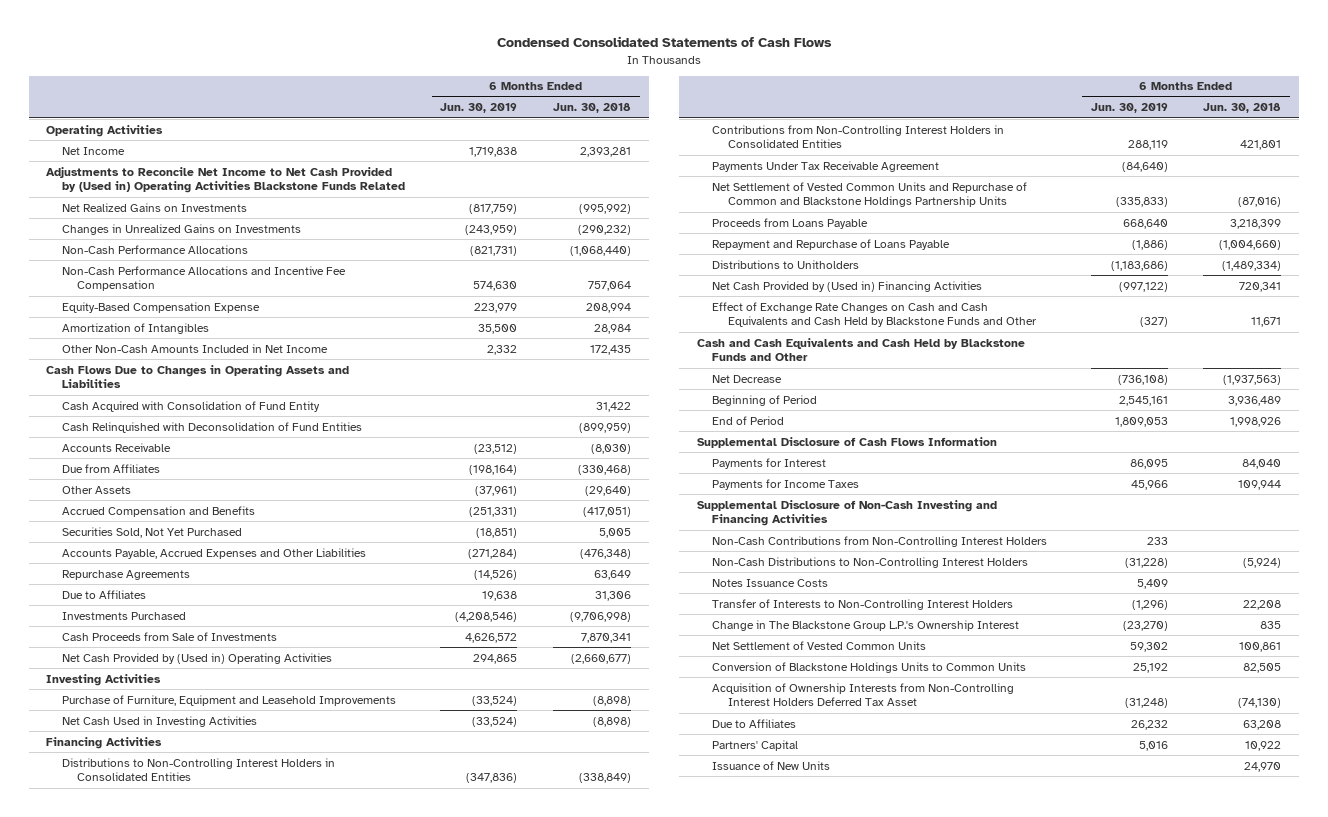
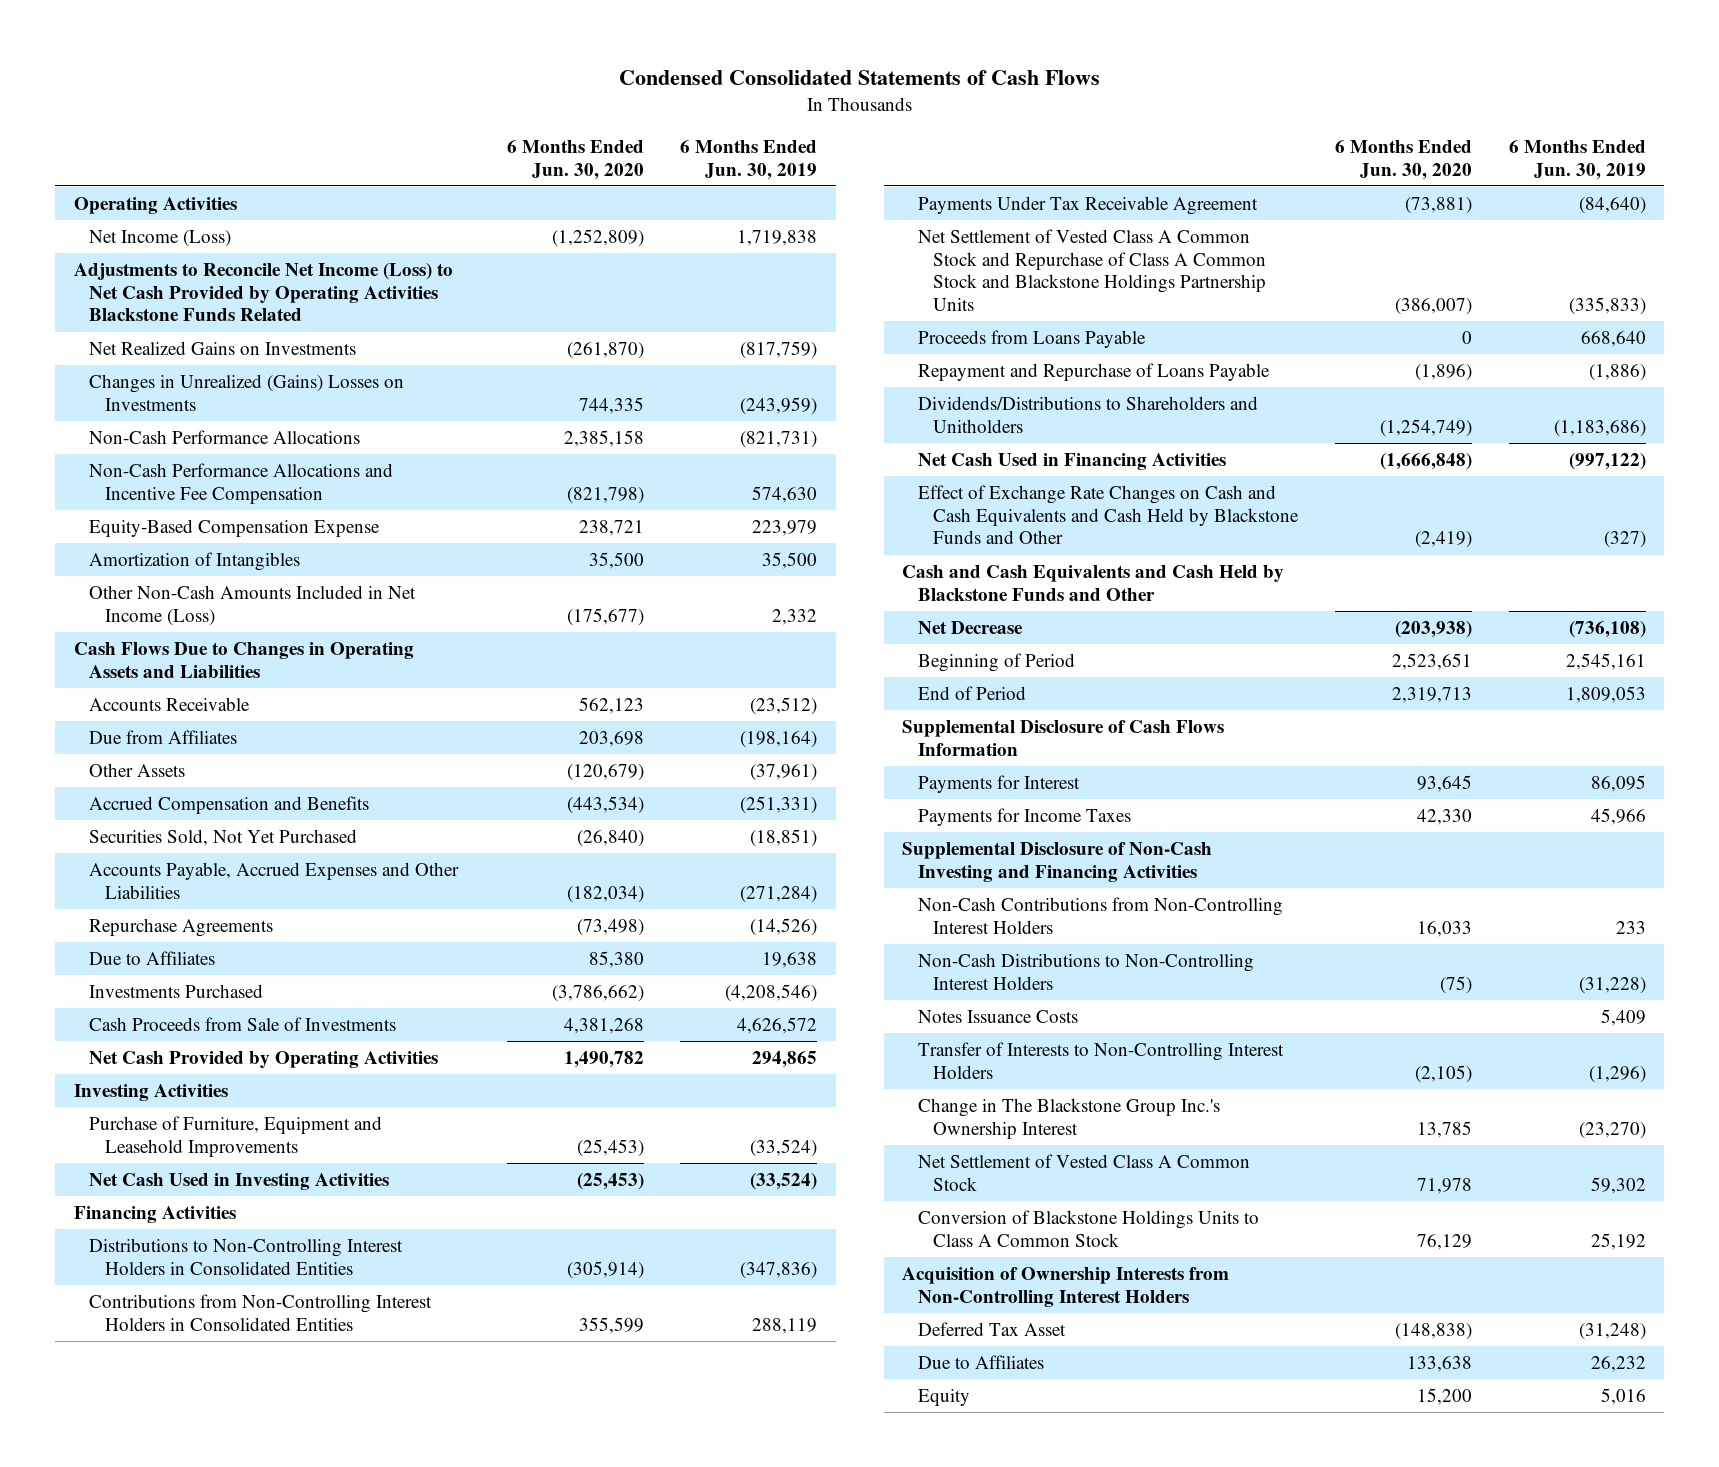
[553,103,632,114] Jun. 30, 2018 -> none
none -> [506,139,644,180] 6 Months Ended Jun. 30, 2020
[61,146,125,155] Net Income -> [89,229,232,247] Net Income (Loss)
[46,166,405,194] Adjustments to Reconcile Net Income to Net Cash Provided by (Used in) Operating Activities Blackstone Funds Related -> [73,262,453,322] Adjustments to Reconcile Net Income (Loss) to Net Cash Provided by Operating Activities Blackstone Funds Related
[61,223,301,235] Changes in Unrealized Gains on Investments -> [89,373,405,411] Changes in Unrealized (Gains) Losses on Investments
[61,343,328,353] Other Non-Cash Amounts Included in Net Income -> [89,584,417,626] Other Non-Cash Amounts Included in Net Income (Loss)
[61,400,320,412] Cash Acquired with Consolidation of Fund Entity -> none
[61,421,362,433] Cash Relinquished with Deconsolidation of Fund Entities -> none
[61,652,332,664] Net Cash Provided by (Used in) Operating Activities -> [89,1050,439,1068] Net Cash Provided by Operating Activities
[712,181,1028,208] Net Settlement of Vested Common Units and Repurchase of Common and Blackstone Holdings Partnership Units -> [917,228,1267,311] Net Settlement of Vested Class A Common Stock and Repurchase of Class A Common Stock and Blackstone Holdings Partnership Units
[712,259,860,269] Distributions to Unitholders -> [917,395,1258,433] Dividends/Distributions to Shareholders and Unitholders
[712,280,983,292] Net Cash Provided by (Used in) Financing Activities -> [917,452,1226,470] Net Cash Used in Financing Activities
[712,619,1020,631] Change in The Blackstone Group L.P.'s Ownership Interest -> [917,1097,1220,1139] Change in The Blackstone Group Inc.'s Ownership Interest
[712,640,927,650] Net Settlement of Vested Common Units -> [917,1153,1250,1191] Net Settlement of Vested Class A Common Stock
[712,661,1027,673] Conversion of Blackstone Holdings Units to Common Units -> [917,1209,1259,1247] Conversion of Blackstone Holdings Units to Class A Common Stock
none -> [901,1266,1229,1307] Acquisition of Ownership Interests from Non-Controlling Interest Holders
[712,682,1015,707] Acquisition of Ownership Interests from Non-Controlling Interest Holders Deferred Tax Asset -> [917,1321,1066,1336] Deferred Tax Asset
[712,760,831,770] Issuance of New Units -> none
[712,739,799,751] Partners' Capital -> [917,1388,970,1406] Equity

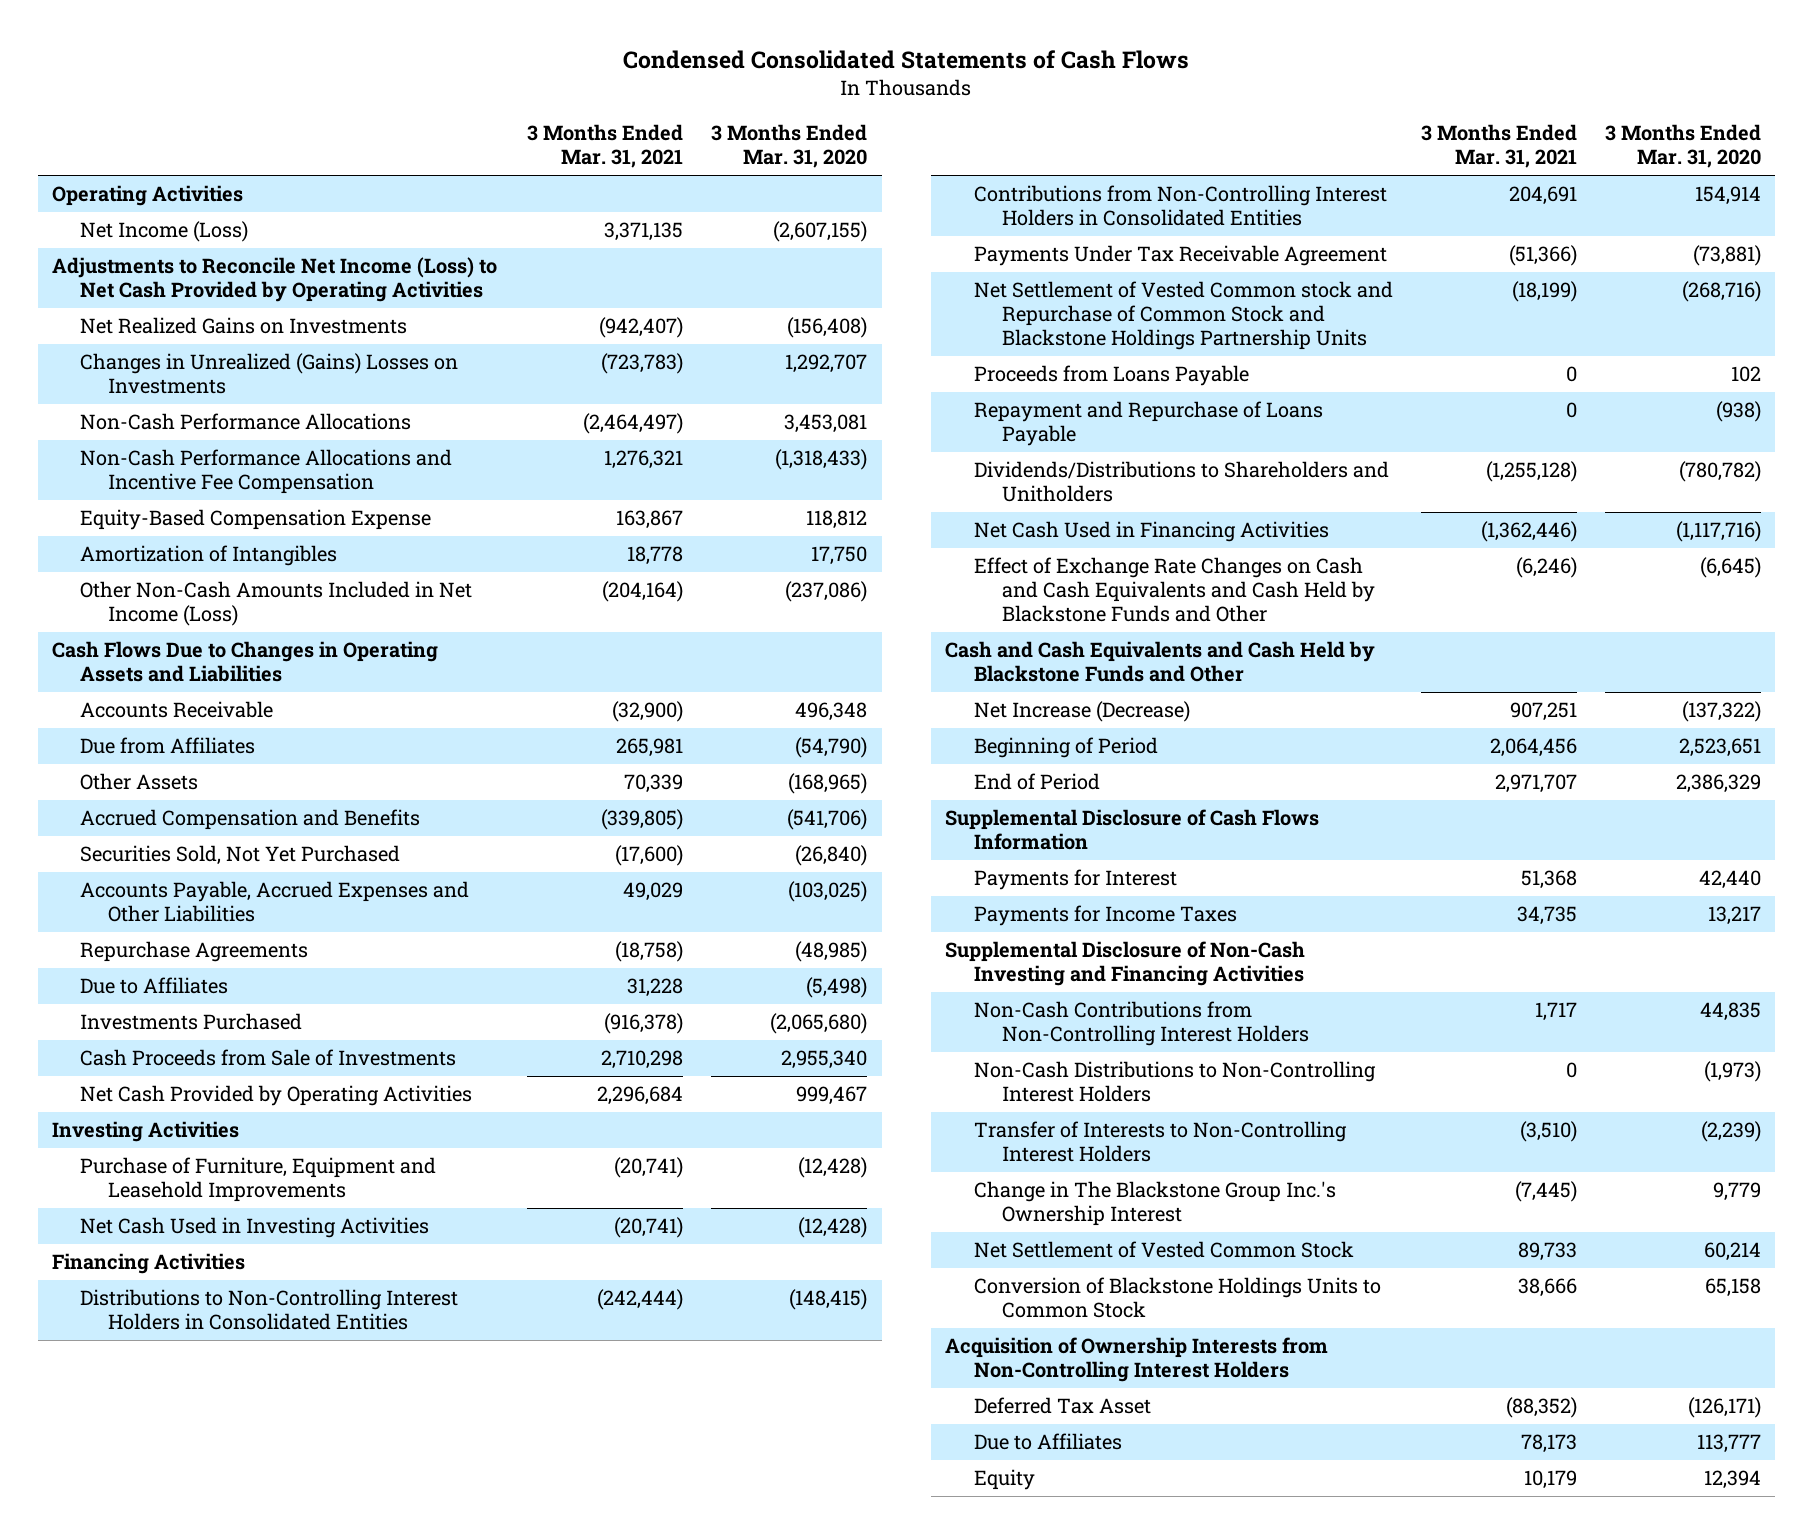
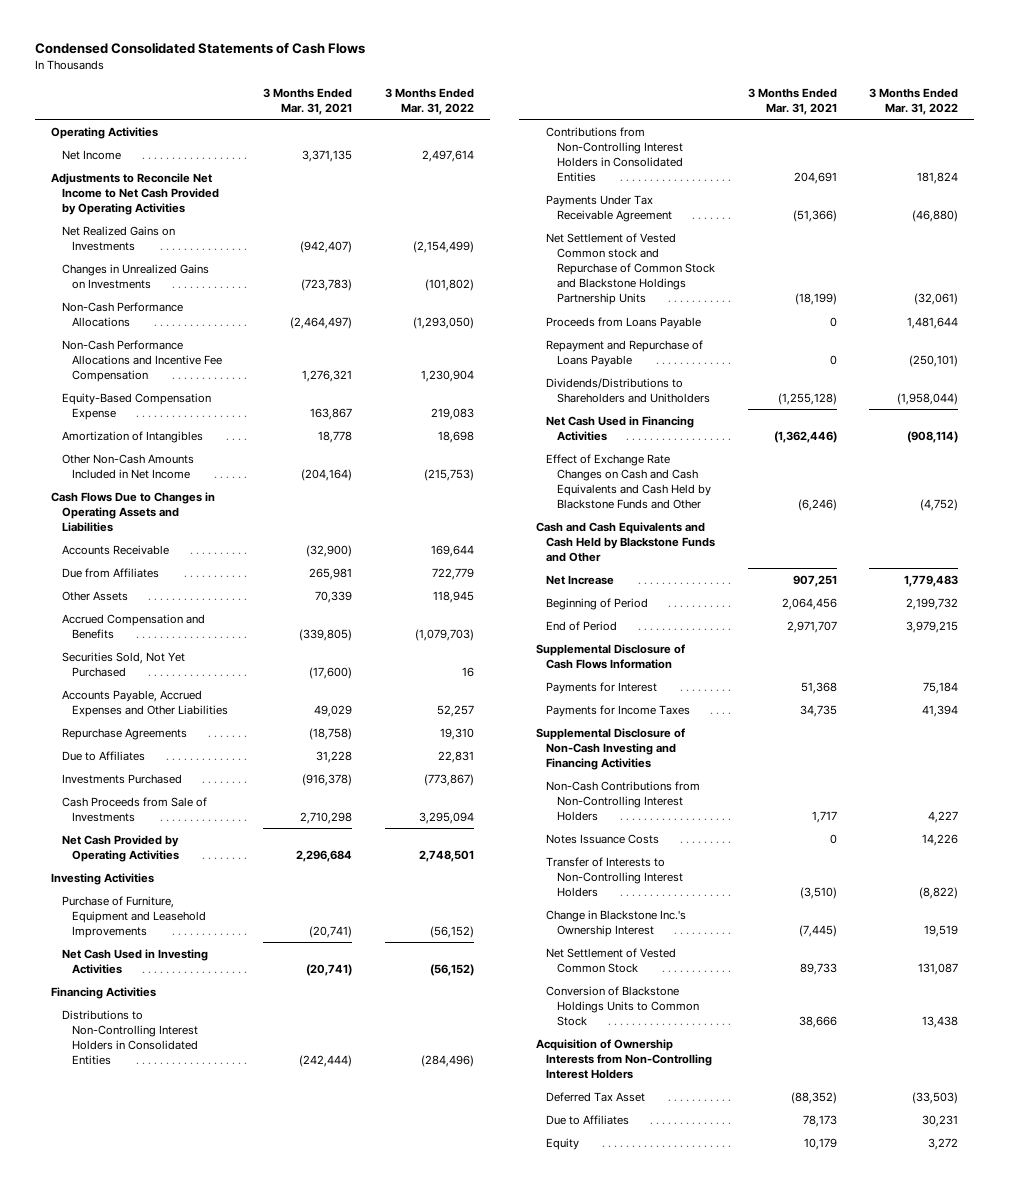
[711,124,868,169] 3 Months Ended Mar. 31, 2020 -> none
none -> [384,87,474,115] 3 Months Ended Mar. 31, 2022
[80,221,249,243] Net Income (Loss) -> [61,149,121,160] Net Income
[51,257,497,303] Adjustments to Reconcile Net Income (Loss) to Net Cash Provided by Operating Activities -> [51,172,219,215] Adjustments to Reconcile Net Income to Net Cash Provided by Operating Activities
[80,353,459,395] Changes in Unrealized (Gains) Losses on Investments -> [61,263,209,289] Changes in Unrealized Gains on Investments
[80,581,473,627] Other Non-Cash Amounts Included in Net Income (Loss) -> [61,453,194,479] Other Non-Cash Amounts Included in Net Income
[973,701,1190,723] Net Increase (Decrease) -> [546,574,615,585] Net Increase
[973,1061,1376,1103] Non-Cash Distributions to Non-Controlling Interest Holders -> none
none -> [546,833,660,844] Notes Issuance Costs
[973,1181,1336,1227] Change in The Blackstone Group Inc.'s Ownership Interest -> [546,909,687,937] Change in Blackstone Inc.'s Ownership Interest

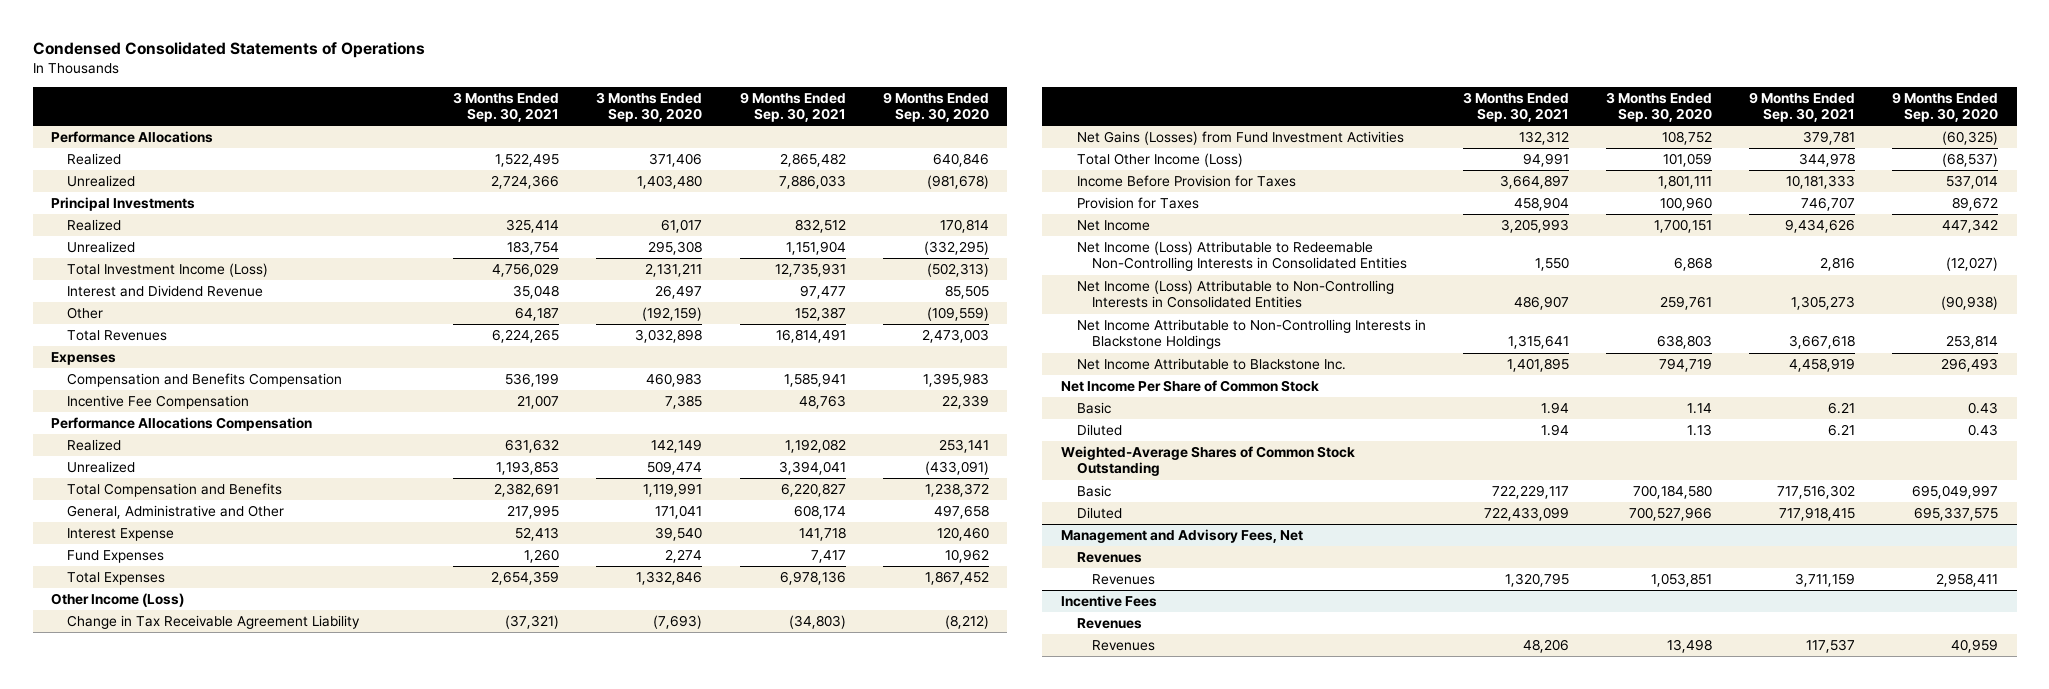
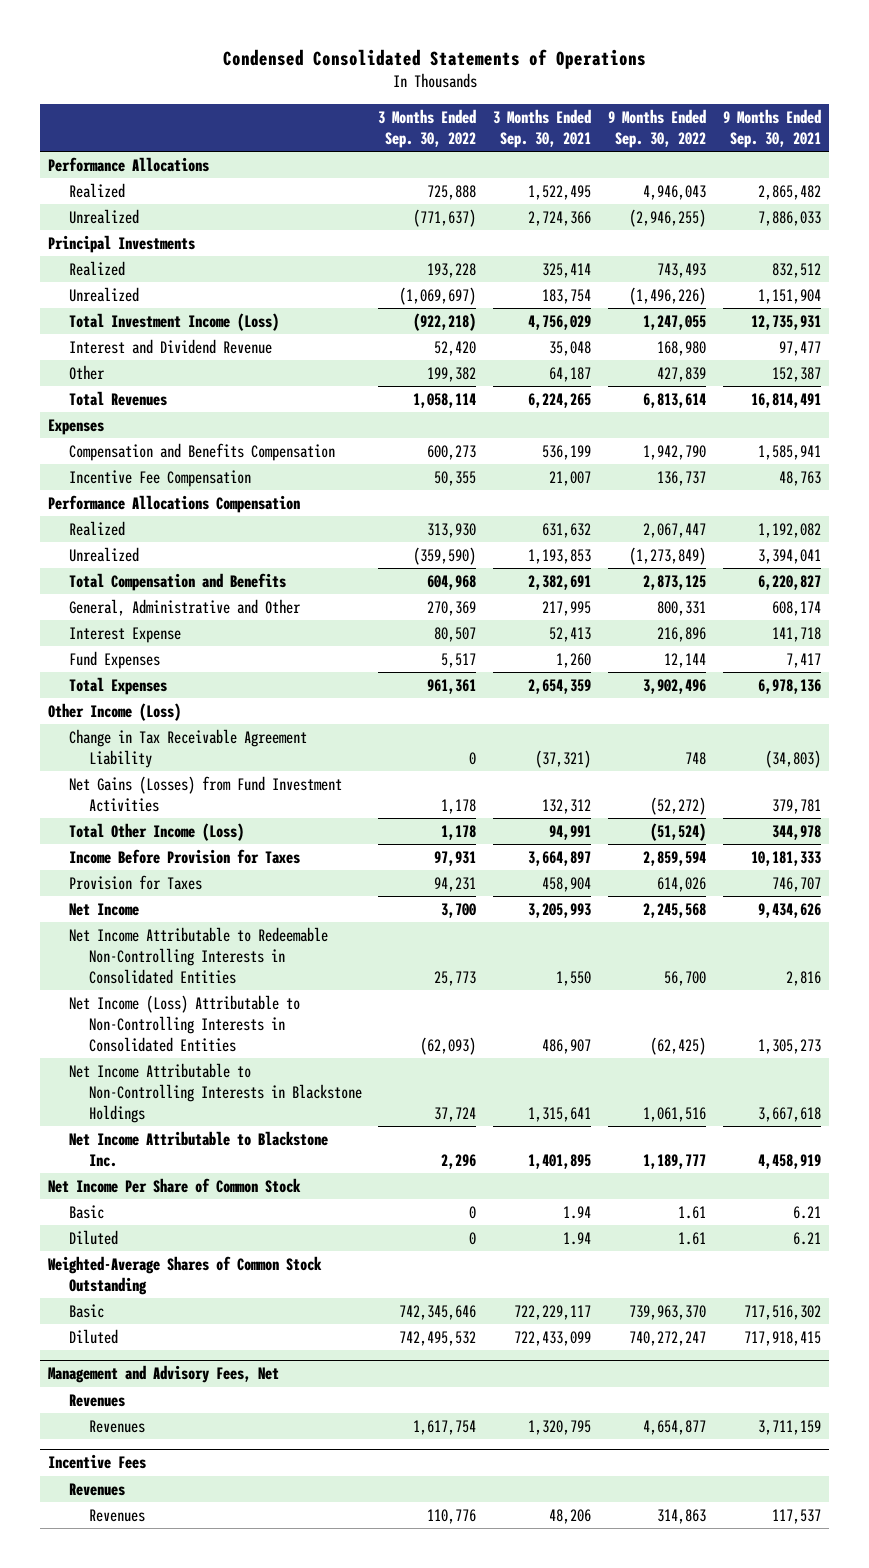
[596,91,703,123] 3 Months Ended Sep. 30, 2020 -> none
[882,91,989,123] 9 Months Ended Sep. 30, 2020 -> none
none -> [378,108,477,148] 3 Months Ended Sep. 30, 2022
none -> [608,108,707,148] 9 Months Ended Sep. 30, 2022
[1076,241,1408,272] Net Income (Loss) Attributable to Redeemable Non-Controlling Interests in Consolidated Entities -> [68,926,328,984] Net Income Attributable to Redeemable Non-Controlling Interests in Consolidated Entities

